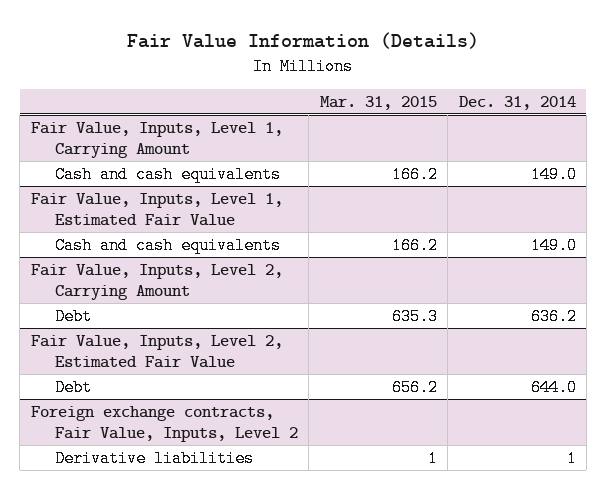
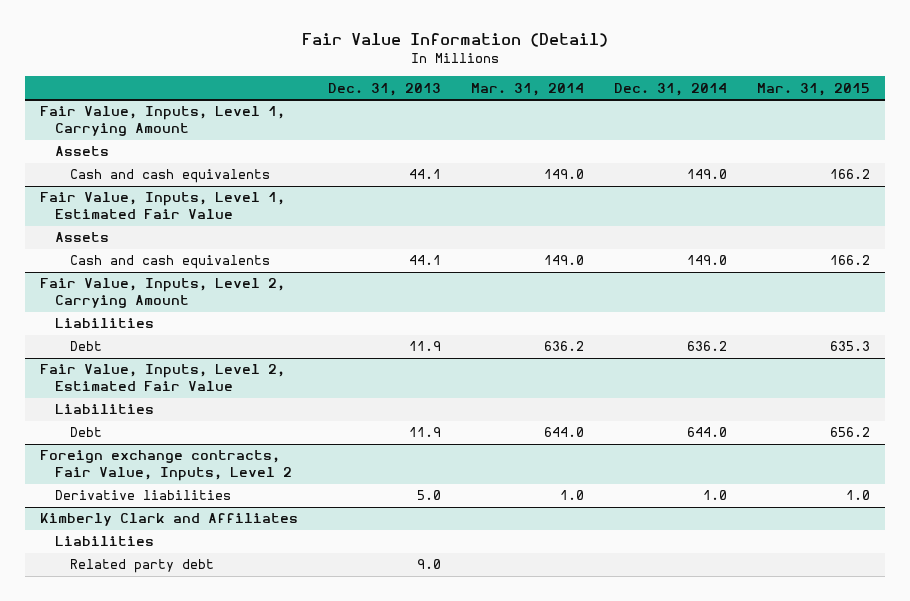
[127,32,480,50] Fair Value Information (Details) -> [301,33,608,48] Fair Value Information (Detail)
none -> [327,82,441,96] Dec. 31, 2013
none -> [470,82,584,96] Mar. 31, 2014
none -> [54,146,109,157] Assets
none -> [54,232,109,243] Assets
none -> [54,318,154,329] Liabilities
none -> [54,404,154,415] Liabilities
[427,449,438,467] 1 -> [845,490,870,501] 1.0
[566,449,577,467] 1 -> [702,490,727,501] 1.0
none -> [39,513,298,527] Kimberly Clark and Affiliates
none -> [54,536,154,547] Liabilities
none -> [69,559,214,574] Related party debt

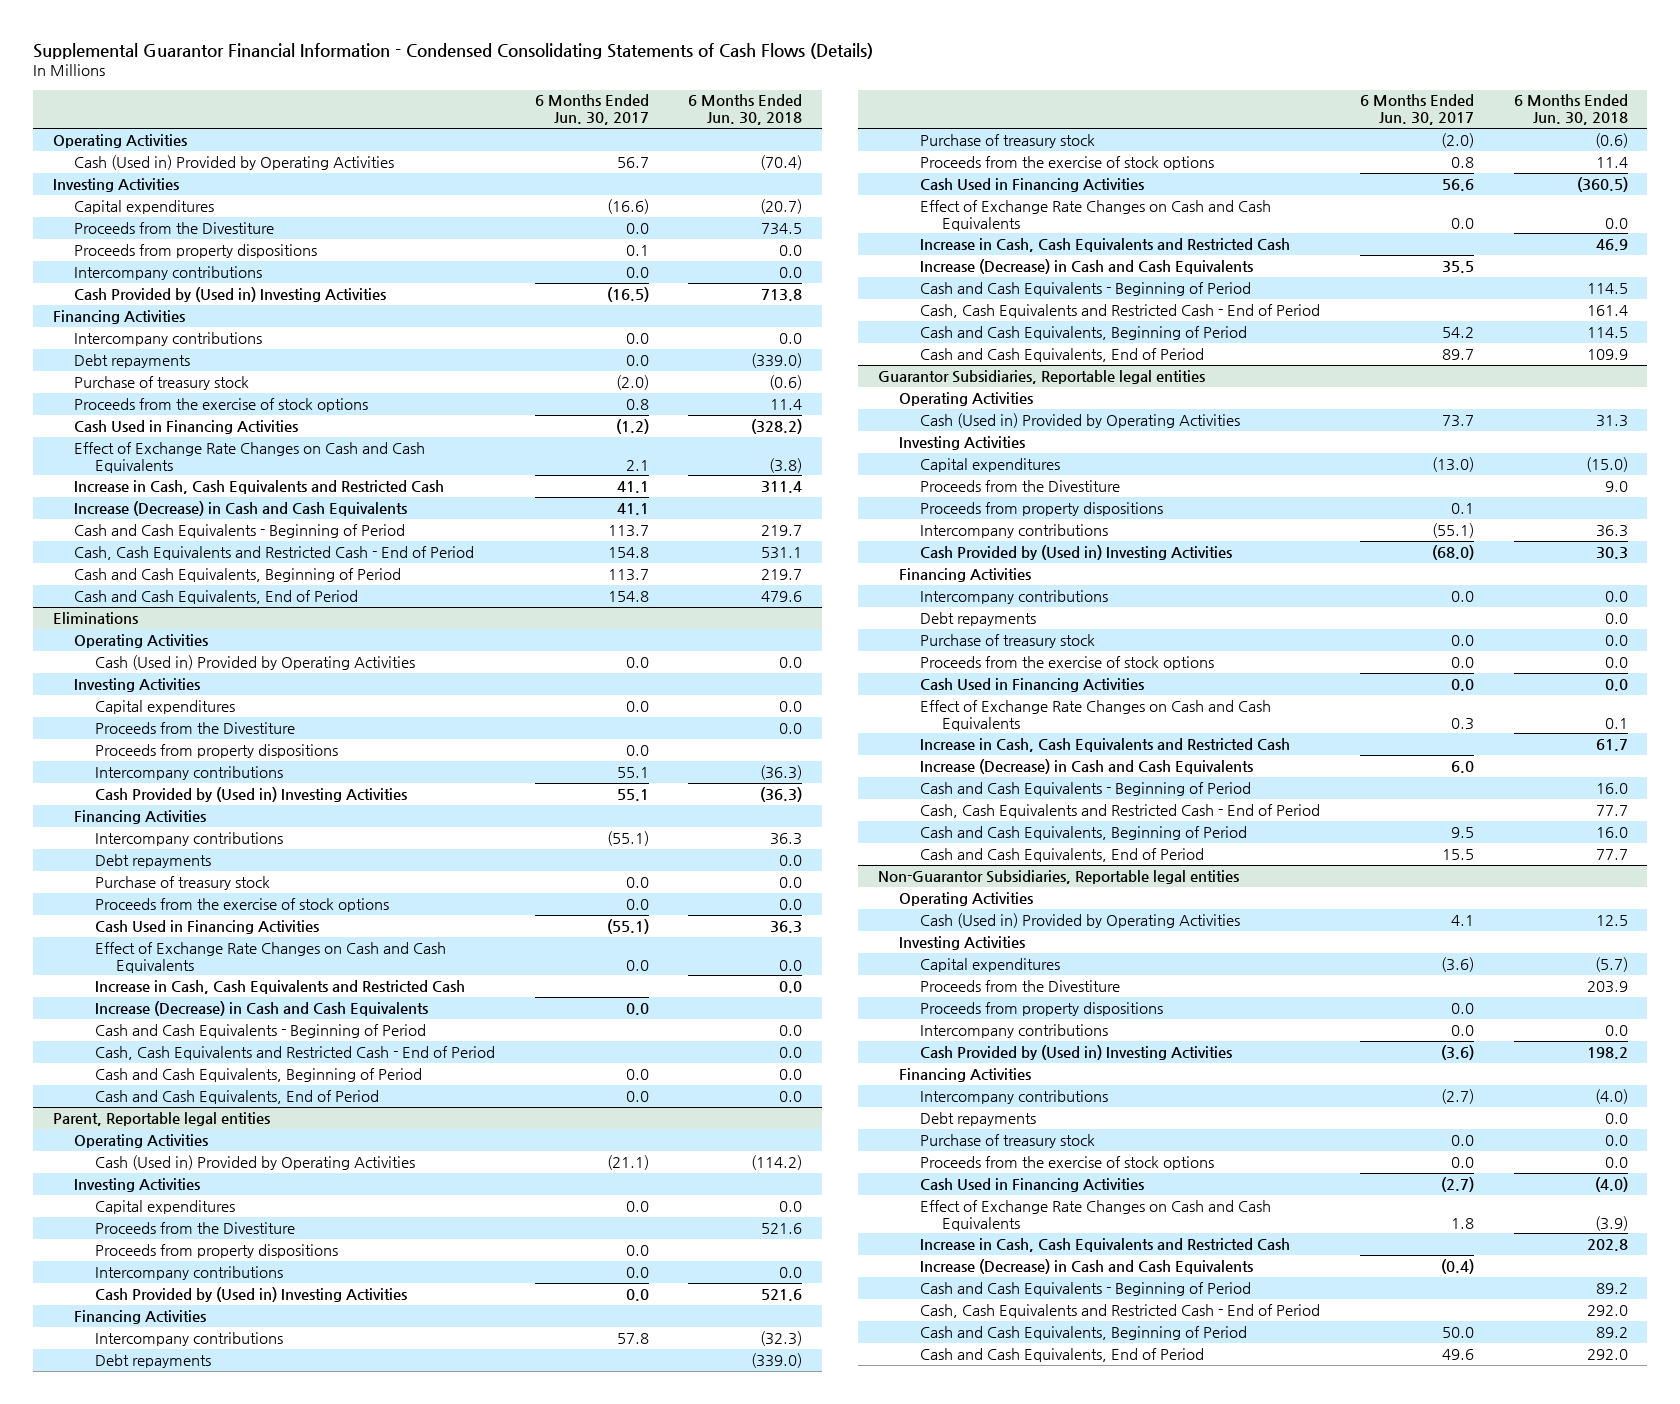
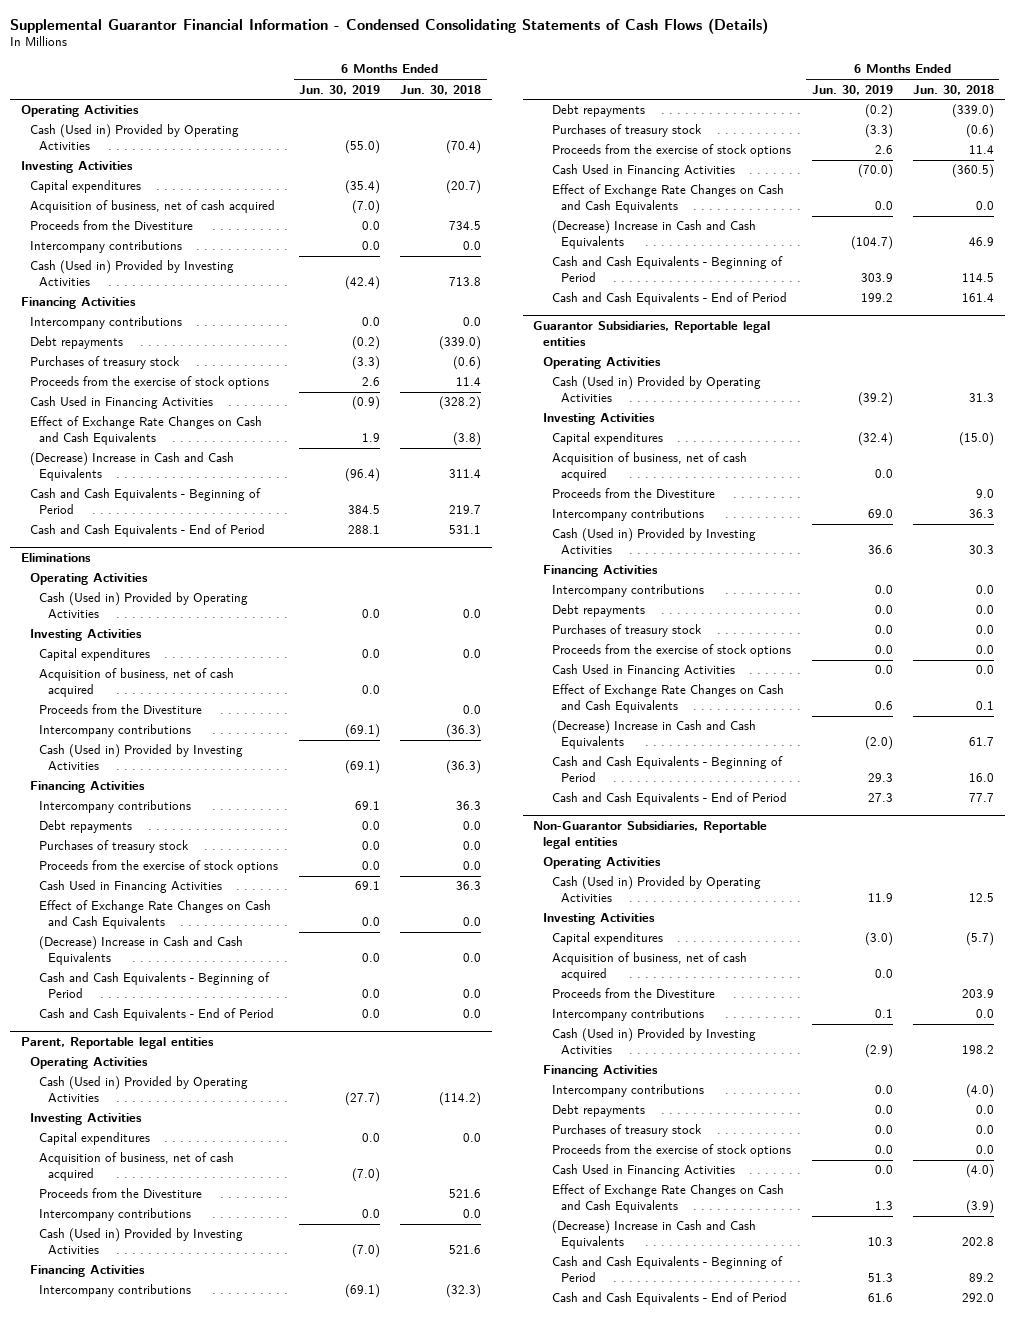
[534,94,649,126] 6 Months Ended Jun. 30, 2017 -> none
none -> [298,84,380,95] Jun. 30, 2019
none -> [29,200,275,214] Acquisition of business, net of cash acquired
[73,243,317,258] Proceeds from property dispositions -> none
[73,286,386,302] Cash Provided by (Used in) Investing Activities -> [29,260,234,287] Cash (Used in) Provided by Investing Activities
[73,375,249,390] Purchase of treasury stock -> [29,356,180,370] Purchases of treasury stock
[73,500,407,516] Increase (Decrease) in Cash and Cash Equivalents -> none
[73,479,444,494] Increase in Cash, Cash Equivalents and Restricted Cash -> [29,452,234,482] (Decrease) Increase in Cash and Cash Equivalents
[73,567,401,582] Cash and Cash Equivalents, Beginning of Period -> none
[73,589,358,604] Cash and Cash Equivalents, End of Period -> none
[73,545,474,560] Cash, Cash Equivalents and Restricted Cash - End of Period -> [29,524,265,538] Cash and Cash Equivalents - End of Period
none -> [38,668,234,698] Acquisition of business, net of cash acquired
[95,743,339,758] Proceeds from property dispositions -> none
[95,786,408,802] Cash Provided by (Used in) Investing Activities -> [38,744,243,771] Cash (Used in) Provided by Investing Activities
[95,875,271,890] Purchase of treasury stock -> [38,840,189,854] Purchases of treasury stock
[95,1000,429,1016] Increase (Decrease) in Cash and Cash Equivalents -> none
[95,979,466,994] Increase in Cash, Cash Equivalents and Restricted Cash -> [38,936,243,966] (Decrease) Increase in Cash and Cash Equivalents
[95,1067,423,1082] Cash and Cash Equivalents, Beginning of Period -> none
[95,1089,380,1104] Cash and Cash Equivalents, End of Period -> none
[95,1045,496,1060] Cash, Cash Equivalents and Restricted Cash - End of Period -> [38,1008,274,1022] Cash and Cash Equivalents - End of Period
none -> [38,1152,234,1182] Acquisition of business, net of cash acquired
[95,1243,339,1258] Proceeds from property dispositions -> none
[95,1286,408,1302] Cash Provided by (Used in) Investing Activities -> [38,1228,243,1255] Cash (Used in) Provided by Investing Activities
[920,133,1096,148] Purchase of treasury stock -> [551,124,702,138] Purchases of treasury stock
[920,258,1254,274] Increase (Decrease) in Cash and Cash Equivalents -> none
[920,237,1291,252] Increase in Cash, Cash Equivalents and Restricted Cash -> [551,220,756,250] (Decrease) Increase in Cash and Cash Equivalents
[920,325,1248,340] Cash and Cash Equivalents, Beginning of Period -> none
[920,347,1205,362] Cash and Cash Equivalents, End of Period -> none
[920,303,1321,318] Cash, Cash Equivalents and Restricted Cash - End of Period -> [551,292,787,306] Cash and Cash Equivalents - End of Period
none -> [551,452,747,482] Acquisition of business, net of cash acquired
[920,501,1164,516] Proceeds from property dispositions -> none
[920,544,1233,560] Cash Provided by (Used in) Investing Activities -> [551,528,756,555] Cash (Used in) Provided by Investing Activities
[920,633,1096,648] Purchase of treasury stock -> [551,624,702,638] Purchases of treasury stock
[920,758,1254,774] Increase (Decrease) in Cash and Cash Equivalents -> none
[920,737,1291,752] Increase in Cash, Cash Equivalents and Restricted Cash -> [551,720,756,750] (Decrease) Increase in Cash and Cash Equivalents
[920,825,1248,840] Cash and Cash Equivalents, Beginning of Period -> none
[920,847,1205,862] Cash and Cash Equivalents, End of Period -> none
[920,803,1321,818] Cash, Cash Equivalents and Restricted Cash - End of Period -> [551,792,787,806] Cash and Cash Equivalents - End of Period
none -> [551,952,747,982] Acquisition of business, net of cash acquired
[920,1001,1164,1016] Proceeds from property dispositions -> none
[920,1044,1233,1060] Cash Provided by (Used in) Investing Activities -> [551,1028,756,1055] Cash (Used in) Provided by Investing Activities
[920,1133,1096,1148] Purchase of treasury stock -> [551,1124,702,1138] Purchases of treasury stock
[920,1258,1254,1274] Increase (Decrease) in Cash and Cash Equivalents -> none
[920,1237,1291,1252] Increase in Cash, Cash Equivalents and Restricted Cash -> [551,1220,756,1250] (Decrease) Increase in Cash and Cash Equivalents
[920,1325,1248,1340] Cash and Cash Equivalents, Beginning of Period -> none
[920,1347,1205,1362] Cash and Cash Equivalents, End of Period -> none
[920,1303,1321,1318] Cash, Cash Equivalents and Restricted Cash - End of Period -> [551,1292,787,1306] Cash and Cash Equivalents - End of Period

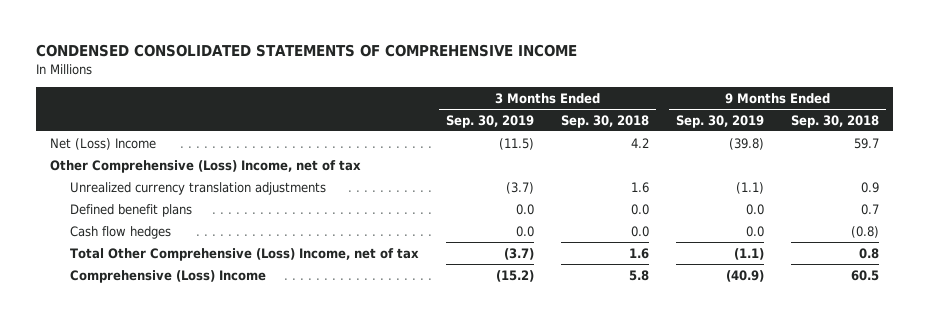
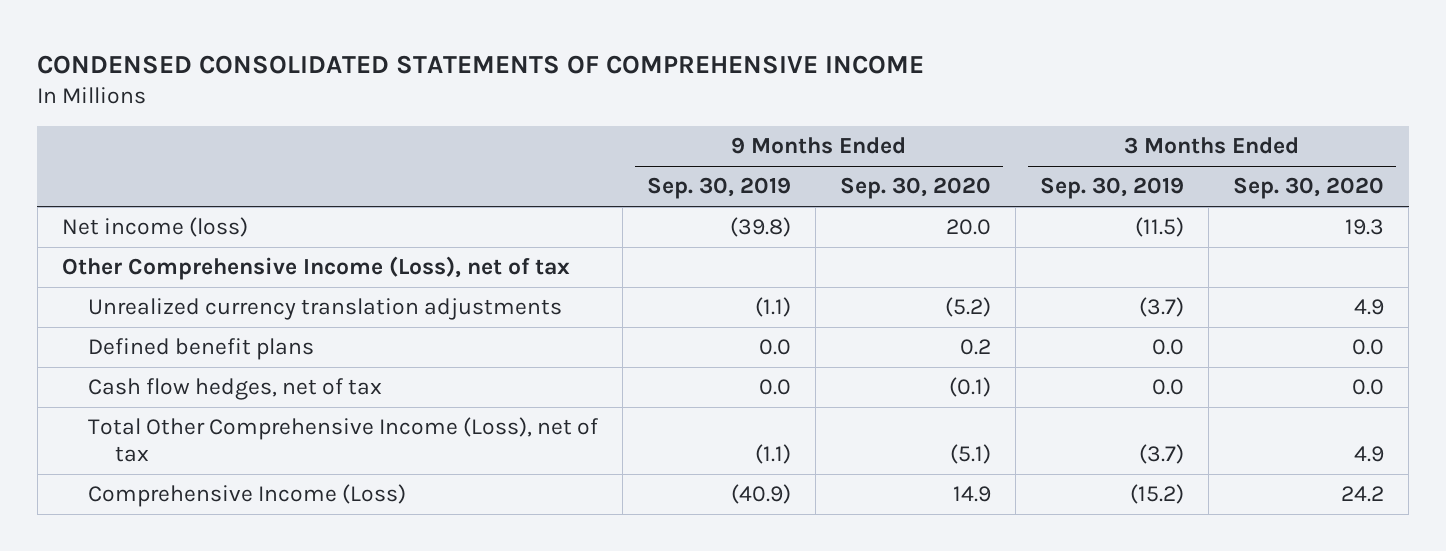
[561,114,650,128] Sep. 30, 2018 -> none
[791,114,880,128] Sep. 30, 2018 -> none
none -> [840,177,992,200] Sep. 30, 2020
none -> [1233,177,1385,200] Sep. 30, 2020
[49,137,156,150] Net (Loss) Income -> [61,217,248,238] Net income (loss)
[49,159,361,173] Other Comprehensive (Loss) Income, net of tax -> [61,256,570,281] Other Comprehensive Income (Loss), net of tax
[69,225,171,239] Cash flow hedges -> [88,378,383,401] Cash flow hedges, net of tax
[69,247,419,261] Total Other Comprehensive (Loss) Income, net of tax -> [88,417,599,463] Total Other Comprehensive Income (Loss), net of tax
[69,269,266,283] Comprehensive (Loss) Income -> [88,484,407,508] Comprehensive Income (Loss)

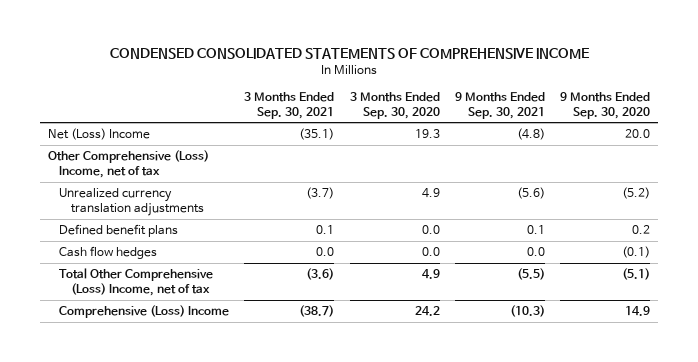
[647,177,792,200] Sep. 30, 2019 -> none
[1040,177,1185,200] Sep. 30, 2019 -> none
none -> [244,92,335,119] 3 Months Ended Sep. 30, 2021
none -> [454,92,545,119] 9 Months Ended Sep. 30, 2021
[61,217,248,238] Net income (loss) -> [47,128,150,141] Net (Loss) Income
[61,256,570,281] Other Comprehensive Income (Loss), net of tax -> [47,150,209,178] Other Comprehensive (Loss) Income, net of tax
[88,378,383,401] Cash flow hedges, net of tax -> [59,246,158,260] Cash flow hedges
[88,417,599,463] Total Other Comprehensive Income (Loss), net of tax -> [59,268,214,296] Total Other Comprehensive (Loss) Income, net of tax
[88,484,407,508] Comprehensive Income (Loss) -> [59,305,230,319] Comprehensive (Loss) Income

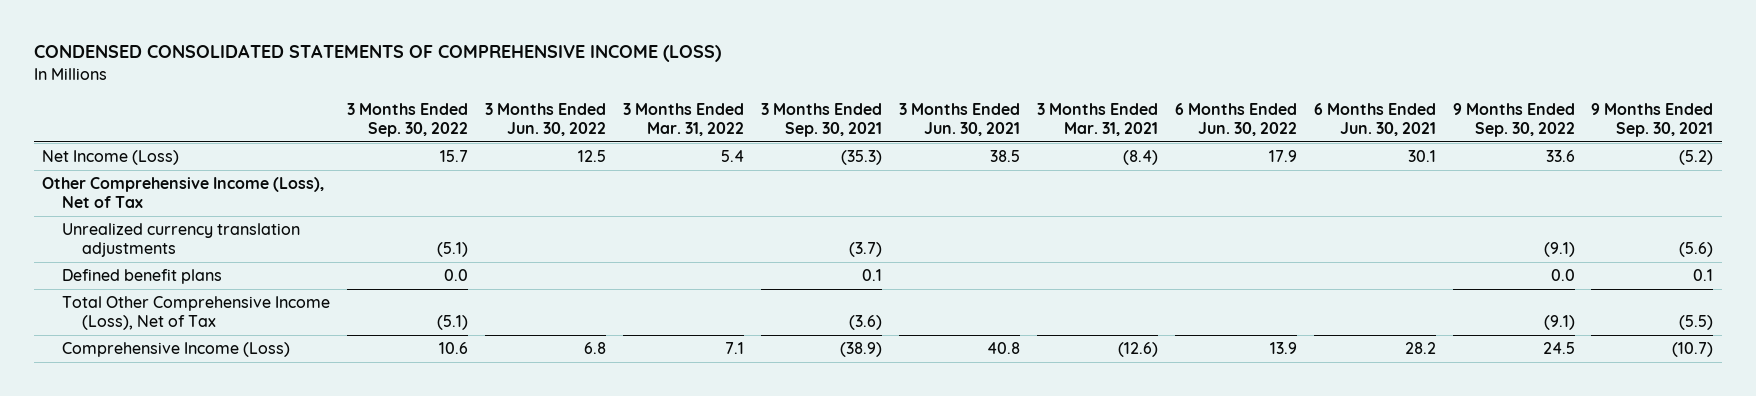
[109,48,589,60] CONDENSED CONSOLIDATED STATEMENTS OF COMPREHENSIVE INCOME -> [33,44,721,63] CONDENSED CONSOLIDATED STATEMENTS OF COMPREHENSIVE INCOME (LOSS)
[349,92,440,119] 3 Months Ended Sep. 30, 2020 -> none
[559,92,650,119] 9 Months Ended Sep. 30, 2020 -> none
none -> [346,102,468,137] 3 Months Ended Sep. 30, 2022
none -> [484,102,606,136] 3 Months Ended Jun. 30, 2022
none -> [622,102,744,136] 3 Months Ended Mar. 31, 2022
none -> [898,102,1020,136] 3 Months Ended Jun. 30, 2021
none -> [1036,102,1158,136] 3 Months Ended Mar. 31, 2021
none -> [1174,102,1297,136] 6 Months Ended Jun. 30, 2022
none -> [1313,102,1436,136] 6 Months Ended Jun. 30, 2021
none -> [1452,102,1575,137] 9 Months Ended Sep. 30, 2022
[47,128,150,141] Net (Loss) Income -> [42,150,180,166] Net Income (Loss)
[299,128,335,141] (35.1) -> [840,150,882,166] (35.3)
[516,128,545,141] (4.8) -> [1679,150,1714,166] (5.2)
[47,150,209,178] Other Comprehensive (Loss) Income, net of tax -> [42,177,325,209] Other Comprehensive Income (Loss), Net of Tax
[59,246,158,260] Cash flow hedges -> none
[59,268,214,296] Total Other Comprehensive (Loss) Income, net of tax -> [61,296,330,331] Total Other Comprehensive Income (Loss), Net of Tax
[59,305,230,319] Comprehensive (Loss) Income -> [61,342,290,358] Comprehensive Income (Loss)
[299,305,335,318] (38.7) -> [839,342,882,358] (38.9)
[509,305,545,318] (10.3) -> [1672,342,1714,358] (10.7)

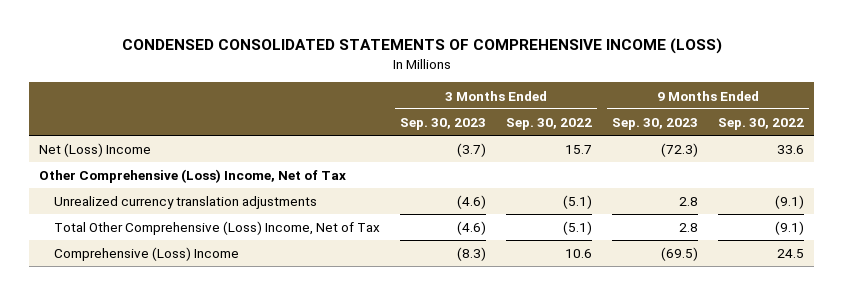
[484,102,606,136] 3 Months Ended Jun. 30, 2022 -> none
[622,102,744,136] 3 Months Ended Mar. 31, 2022 -> none
[760,102,882,137] 3 Months Ended Sep. 30, 2021 -> none
[898,102,1020,136] 3 Months Ended Jun. 30, 2021 -> none
[1036,102,1158,136] 3 Months Ended Mar. 31, 2021 -> none
[1174,102,1297,136] 6 Months Ended Jun. 30, 2022 -> none
[1313,102,1436,136] 6 Months Ended Jun. 30, 2021 -> none
[1591,102,1714,137] 9 Months Ended Sep. 30, 2021 -> none
none -> [400,117,487,130] Sep. 30, 2023
none -> [612,117,699,130] Sep. 30, 2023
[42,150,180,166] Net Income (Loss) -> [39,143,152,158] Net (Loss) Income
[42,177,325,209] Other Comprehensive Income (Loss), Net of Tax -> [39,169,347,184] Other Comprehensive (Loss) Income, Net of Tax
[61,269,222,285] Defined benefit plans -> none
[61,296,330,331] Total Other Comprehensive Income (Loss), Net of Tax -> [54,221,381,236] Total Other Comprehensive (Loss) Income, Net of Tax
[61,342,290,358] Comprehensive Income (Loss) -> [54,247,240,262] Comprehensive (Loss) Income

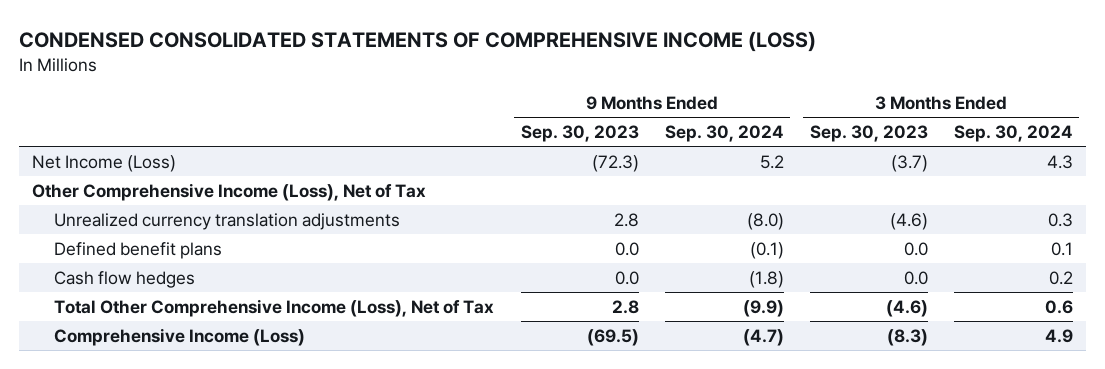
[506,117,593,130] Sep. 30, 2022 -> none
[718,117,805,130] Sep. 30, 2022 -> none
none -> [664,125,784,143] Sep. 30, 2024
none -> [953,125,1073,143] Sep. 30, 2024
[39,143,152,158] Net (Loss) Income -> [32,154,177,172] Net Income (Loss)
[39,169,347,184] Other Comprehensive (Loss) Income, Net of Tax -> [32,182,427,201] Other Comprehensive Income (Loss), Net of Tax
none -> [54,241,223,259] Defined benefit plans
none -> [54,270,196,288] Cash flow hedges
[54,221,381,236] Total Other Comprehensive (Loss) Income, Net of Tax -> [54,298,495,317] Total Other Comprehensive Income (Loss), Net of Tax
[54,247,240,262] Comprehensive (Loss) Income -> [54,327,306,346] Comprehensive Income (Loss)

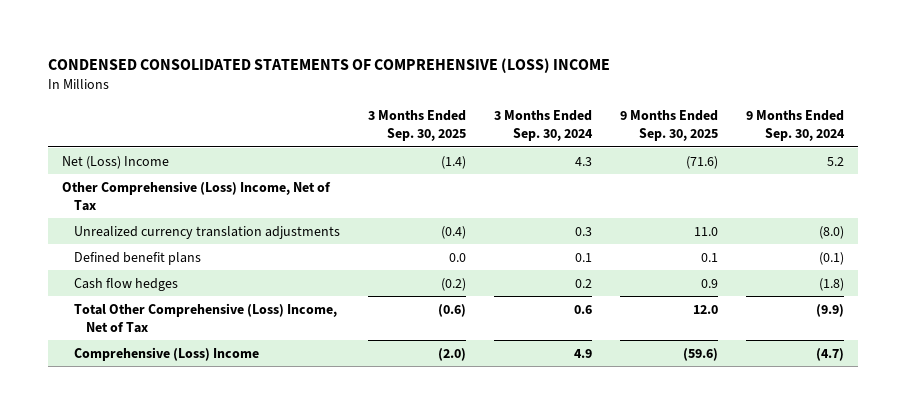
[19,30,817,52] CONDENSED CONSOLIDATED STATEMENTS OF COMPREHENSIVE INCOME (LOSS) -> [48,58,611,74] CONDENSED CONSOLIDATED STATEMENTS OF COMPREHENSIVE (LOSS) INCOME
[520,125,639,143] Sep. 30, 2023 -> none
[809,125,928,143] Sep. 30, 2023 -> none
none -> [368,110,467,142] 3 Months Ended Sep. 30, 2025
none -> [620,110,719,142] 9 Months Ended Sep. 30, 2025
[32,154,177,172] Net Income (Loss) -> [62,155,170,169] Net (Loss) Income
[32,182,427,201] Other Comprehensive Income (Loss), Net of Tax -> [62,180,332,211] Other Comprehensive (Loss) Income, Net of Tax
[54,298,495,317] Total Other Comprehensive Income (Loss), Net of Tax -> [74,302,338,333] Total Other Comprehensive (Loss) Income, Net of Tax
[54,327,306,346] Comprehensive Income (Loss) -> [74,346,260,361] Comprehensive (Loss) Income

